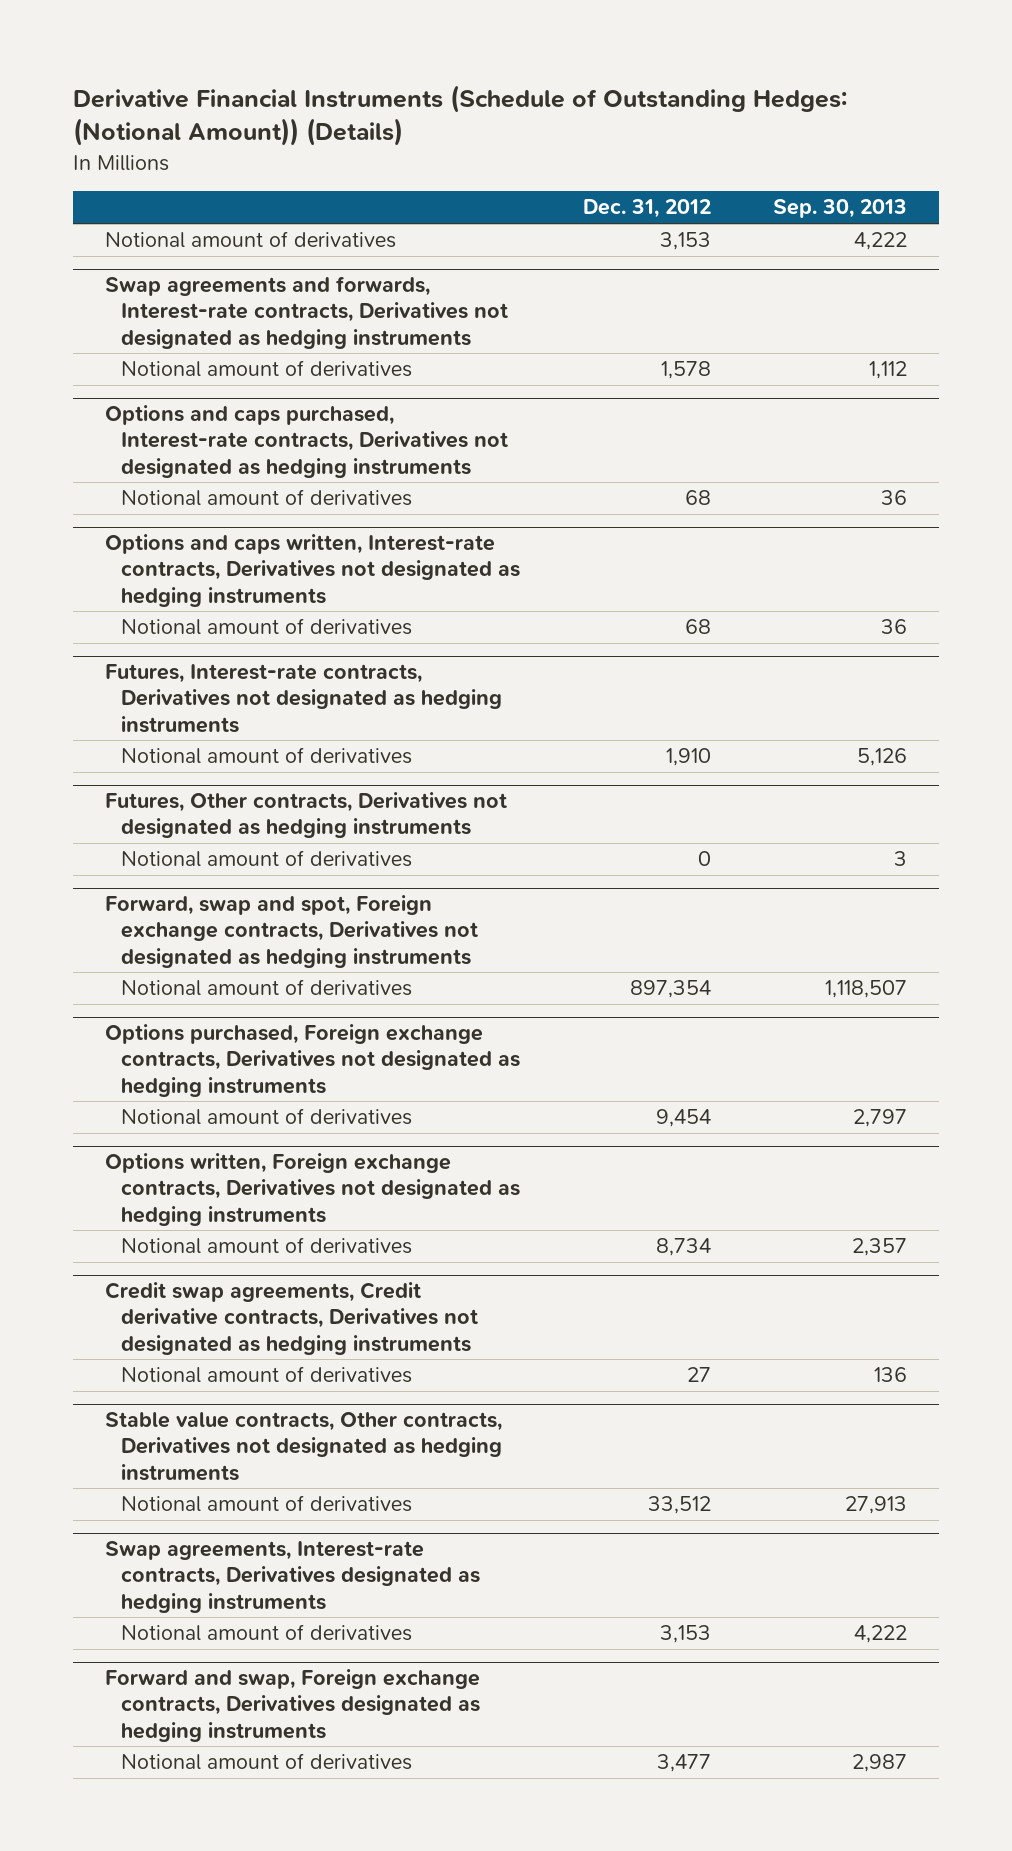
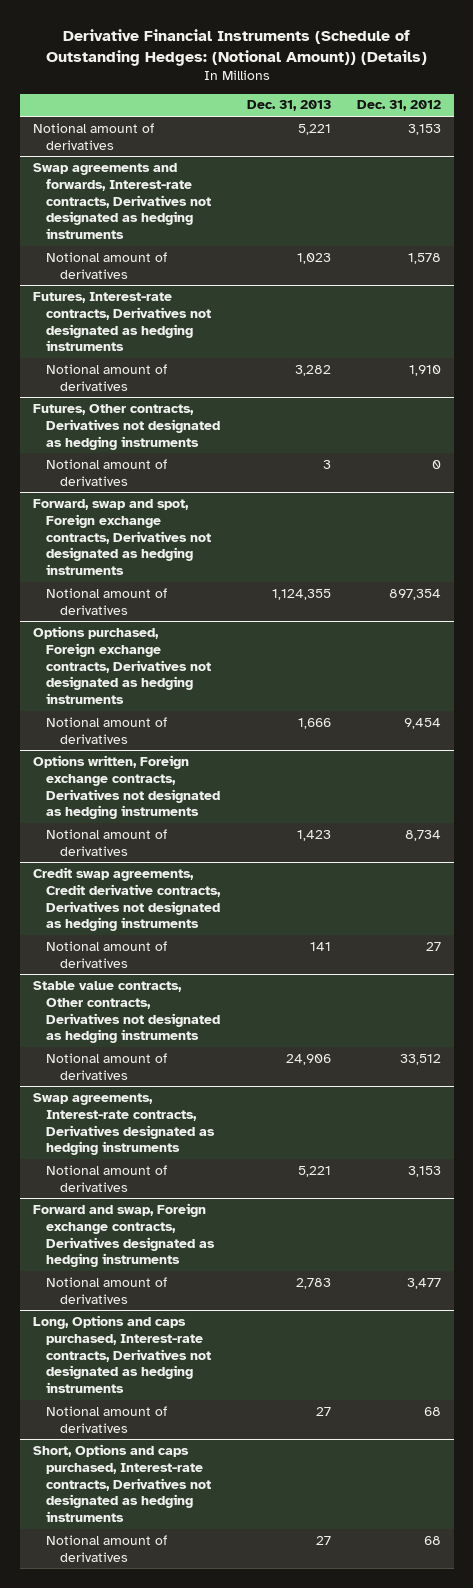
[773,199,908,219] Sep. 30, 2013 -> none
none -> [246,100,331,112] Dec. 31, 2013
[104,405,509,478] Options and caps purchased, Interest-rate contracts, Derivatives not designated as hedging instruments -> none
[121,489,413,507] Notional amount of derivatives -> none
[104,534,521,607] Options and caps written, Interest-rate contracts, Derivatives not designated as hedging instruments -> none
[121,618,413,636] Notional amount of derivatives -> none
none -> [32,1314,212,1394] Long, Options and caps purchased, Interest-rate contracts, Derivatives not designated as hedging instruments
none -> [46,1405,168,1433] Notional amount of derivatives
none -> [32,1443,212,1523] Short, Options and caps purchased, Interest-rate contracts, Derivatives not designated as hedging instruments
none -> [46,1534,168,1562] Notional amount of derivatives

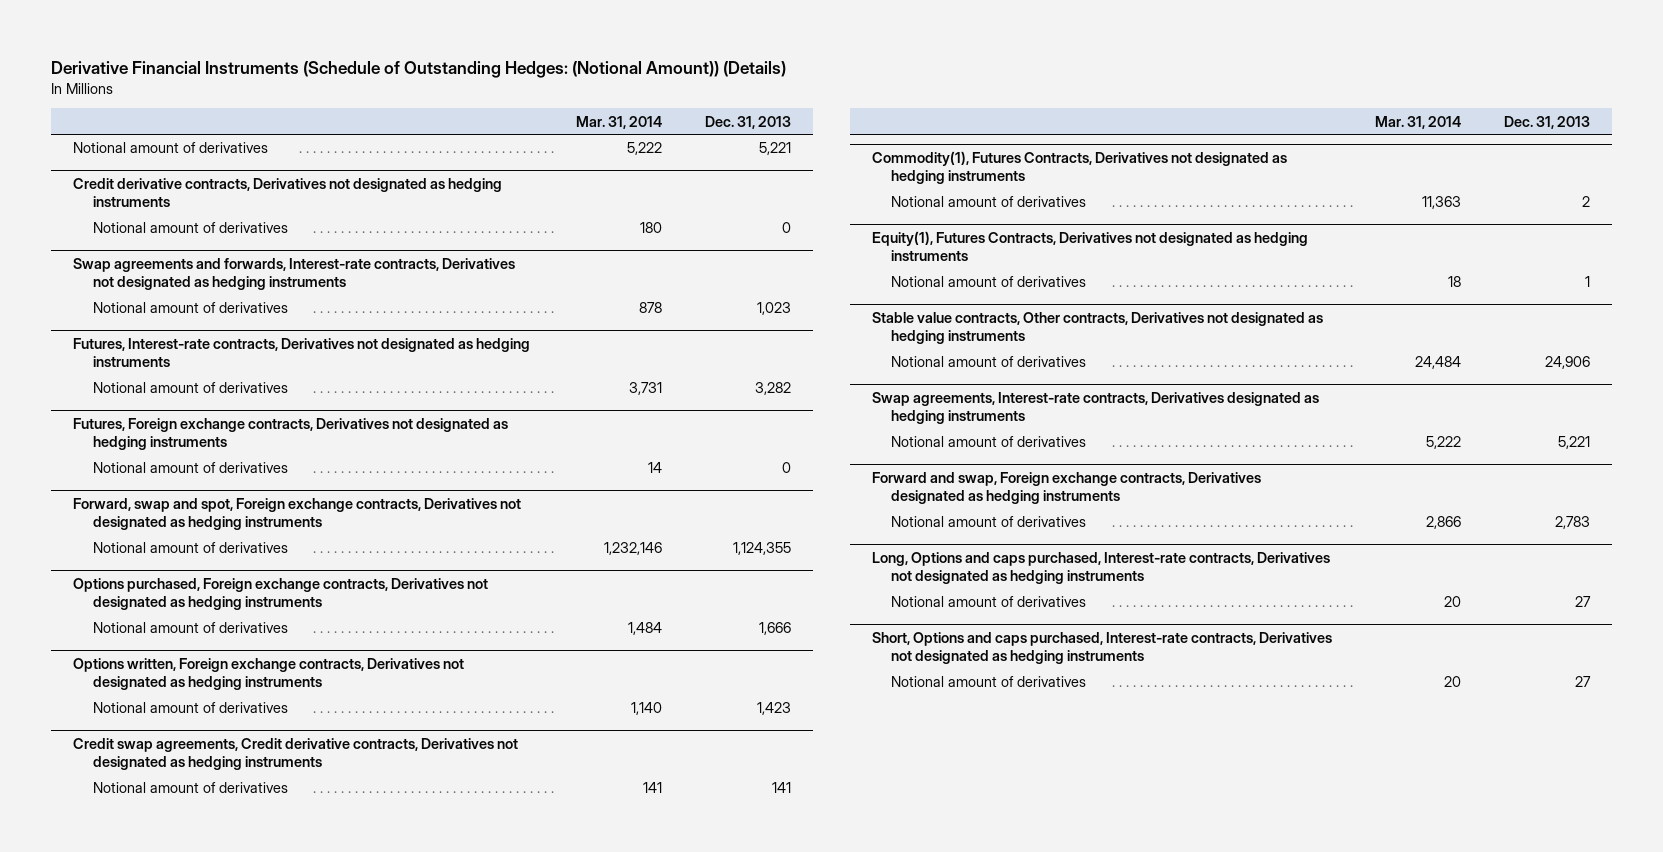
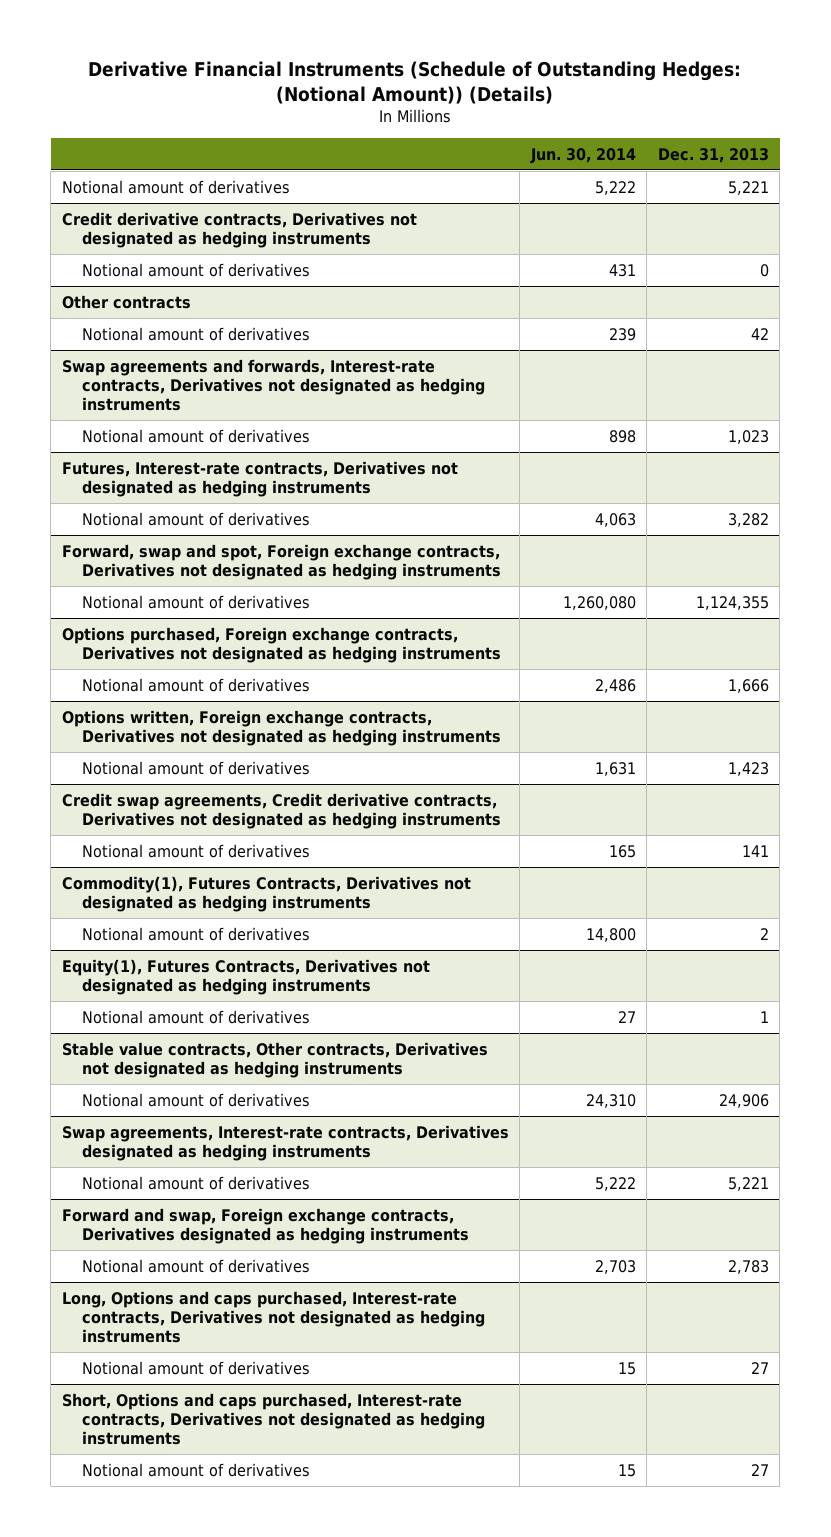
[575,115,662,129] Mar. 31, 2014 -> none
none -> [529,147,636,164] Jun. 30, 2014
none -> [61,294,191,309] Other contracts
none -> [81,326,310,341] Notional amount of derivatives
[72,417,508,451] Futures, Foreign exchange contracts, Derivatives not designated as hedging instruments -> none
[92,462,288,474] Notional amount of derivatives -> none

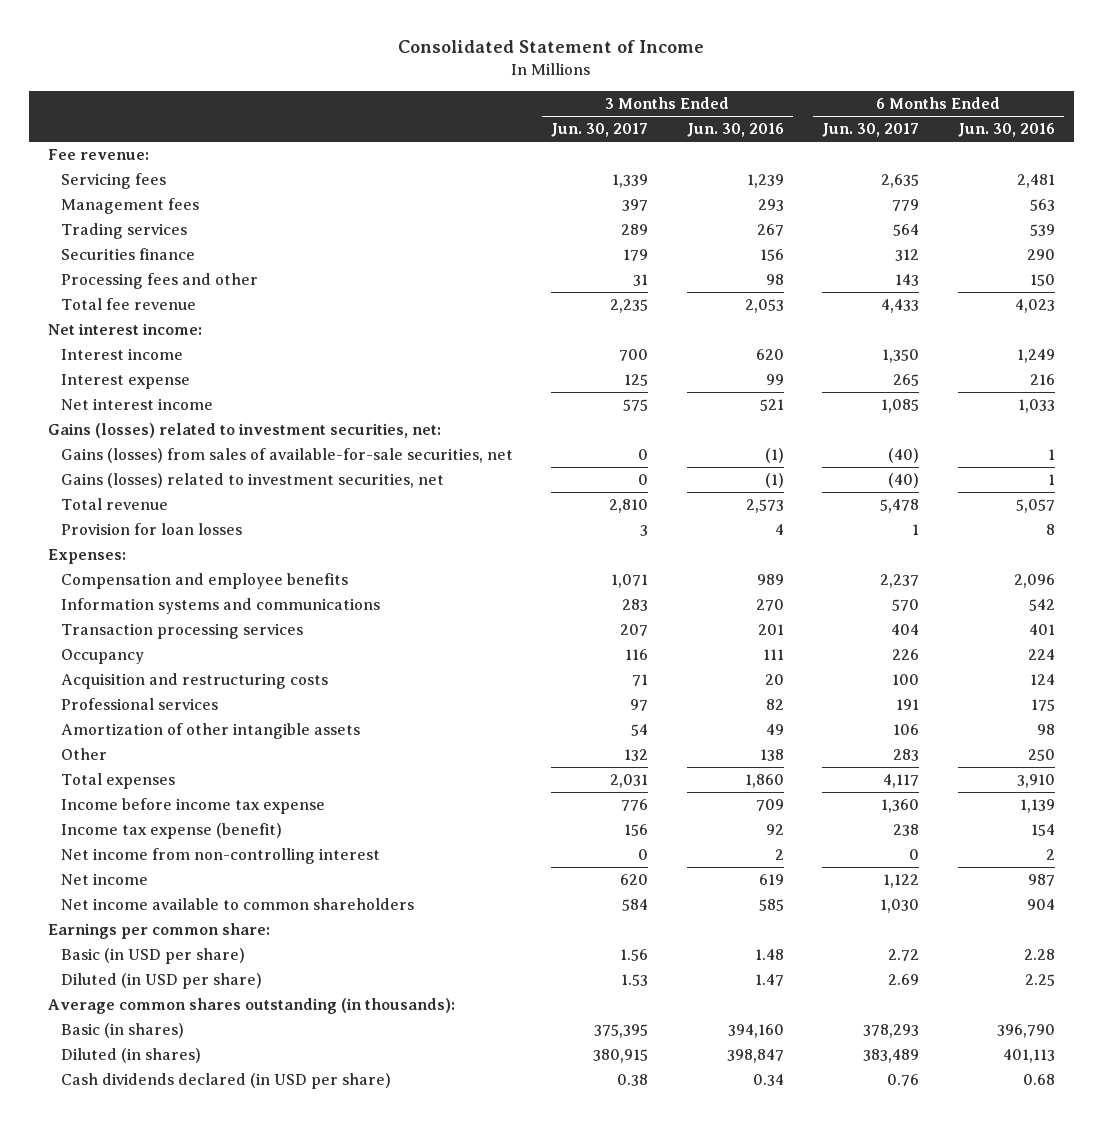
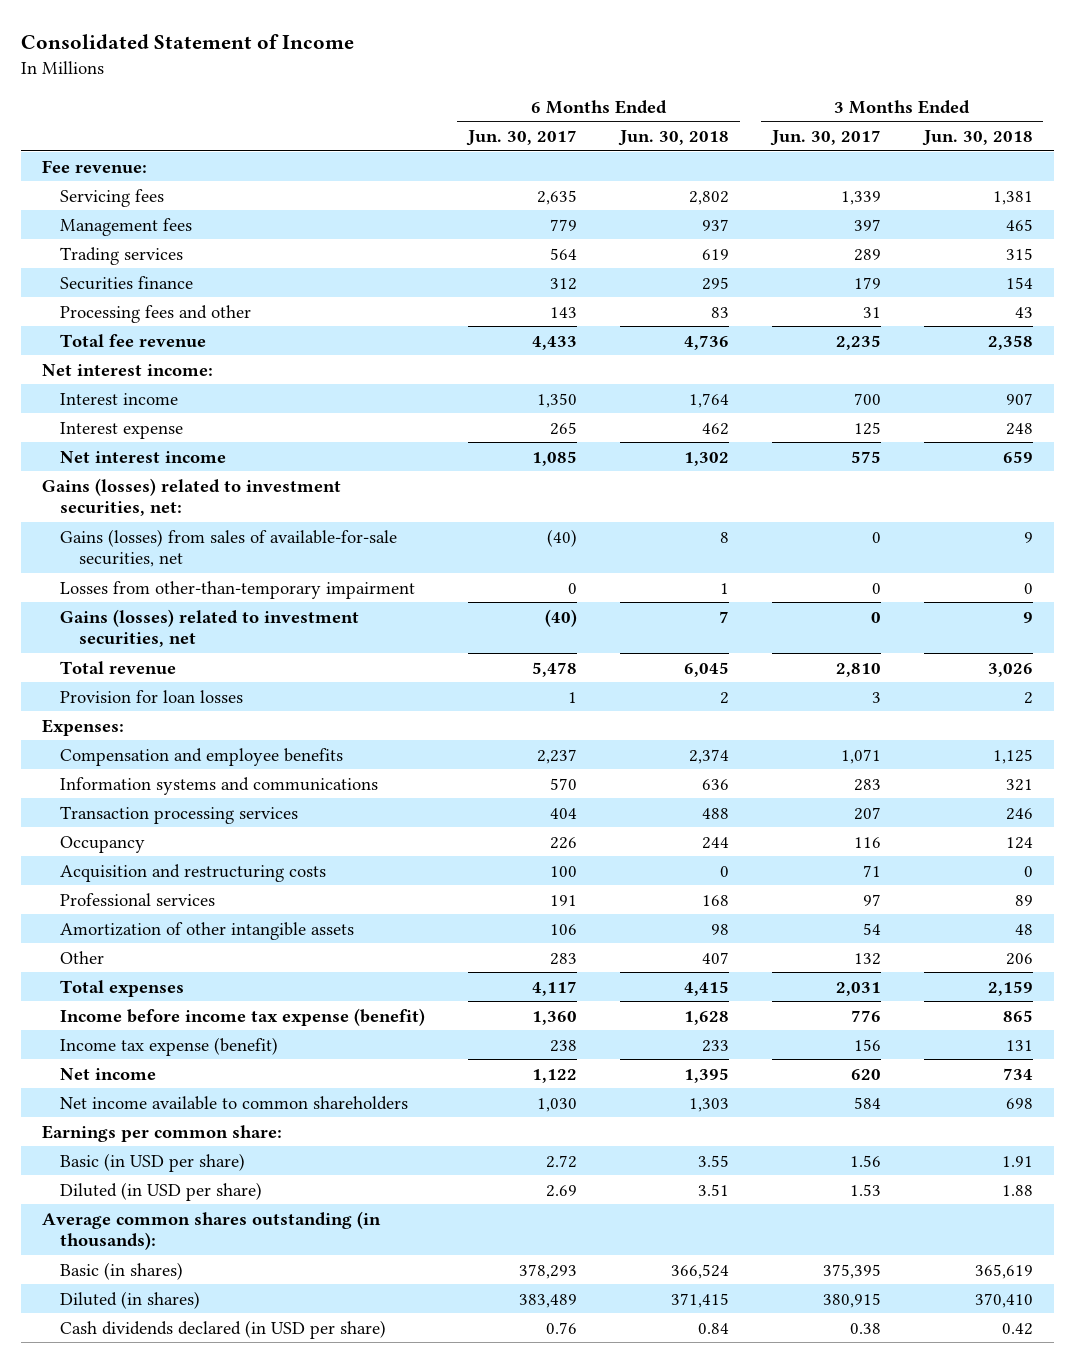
[686,123,784,138] Jun. 30, 2016 -> none
[957,123,1055,138] Jun. 30, 2016 -> none
none -> [618,130,730,147] Jun. 30, 2018
none -> [921,130,1033,147] Jun. 30, 2018
none -> [60,580,416,599] Losses from other-than-temporary impairment
[60,798,325,815] Income before income tax expense -> [60,1007,426,1026] Income before income tax expense (benefit)
[60,848,380,865] Net income from non-controlling interest -> none

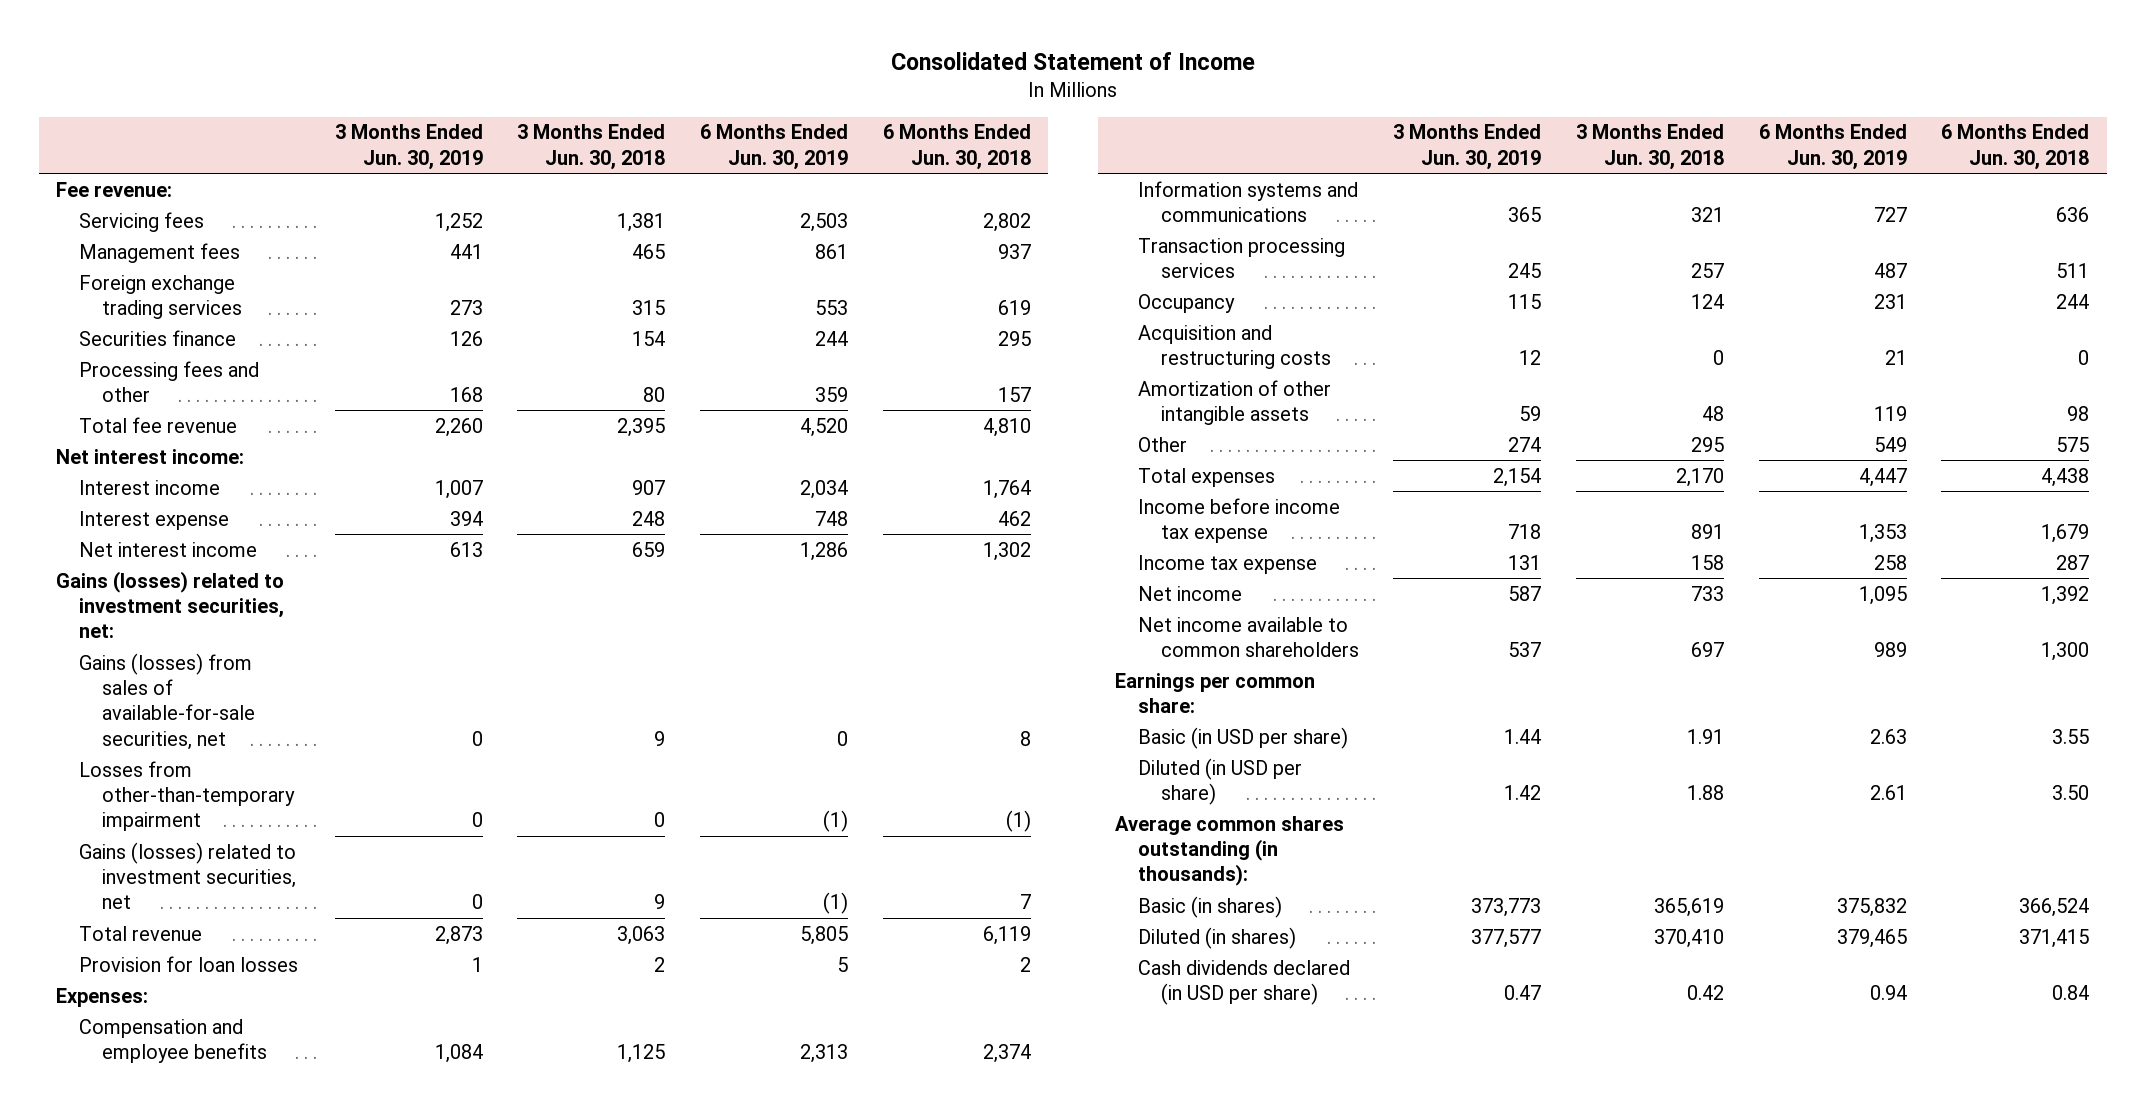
[466,130,578,147] Jun. 30, 2017 -> none
[769,130,881,147] Jun. 30, 2017 -> none
none -> [334,124,483,170] 3 Months Ended Jun. 30, 2019
none -> [699,124,848,170] 6 Months Ended Jun. 30, 2019
[60,246,184,265] Trading services -> [79,274,242,319] Foreign exchange trading services
[711,306,730,318] 83 -> [997,386,1031,402] 157
[1014,306,1033,318] 43 -> [643,386,666,402] 80
[684,334,730,350] 4,736 -> [982,417,1031,437] 4,810
[987,334,1033,350] 2,358 -> [617,417,666,437] 2,395
[720,582,730,594] 1 -> [1005,810,1031,833] (1)
[684,661,730,677] 6,045 -> [982,925,1031,945] 6,119
[987,662,1033,677] 3,026 -> [617,925,666,945] 3,063
[702,807,730,819] 488 -> [2056,262,2090,278] 511
[1005,807,1033,820] 246 -> [1690,262,1724,278] 257
[60,892,216,906] Professional services -> none
[702,951,730,964] 407 -> [2056,436,2090,452] 575
[1005,952,1033,965] 206 -> [1690,436,1724,452] 295
[684,980,730,996] 4,415 -> [2041,467,2090,487] 4,438
[987,980,1033,996] 2,159 -> [1675,467,1724,487] 2,170
[60,1007,426,1026] Income before income tax expense (benefit) -> [1137,497,1340,543] Income before income tax expense
[684,1010,730,1025] 1,628 -> [2041,523,2090,543] 1,679
[1002,1009,1033,1022] 865 -> [1690,523,1724,539] 891
[60,1036,279,1056] Income tax expense (benefit) -> [1137,554,1317,574] Income tax expense
[702,1039,730,1052] 233 -> [2056,554,2090,570] 287
[1005,1039,1033,1051] 131 -> [1690,554,1724,570] 158
[684,1067,730,1083] 1,395 -> [2041,585,2090,605] 1,392
[1002,1067,1033,1080] 734 -> [1690,585,1724,601] 733
[689,1097,730,1112] 1,303 -> [2041,641,2090,661] 1,300
[1005,1097,1033,1109] 698 -> [1690,641,1724,657] 697
[698,1183,730,1196] 3.51 -> [2052,784,2090,800] 3.50

